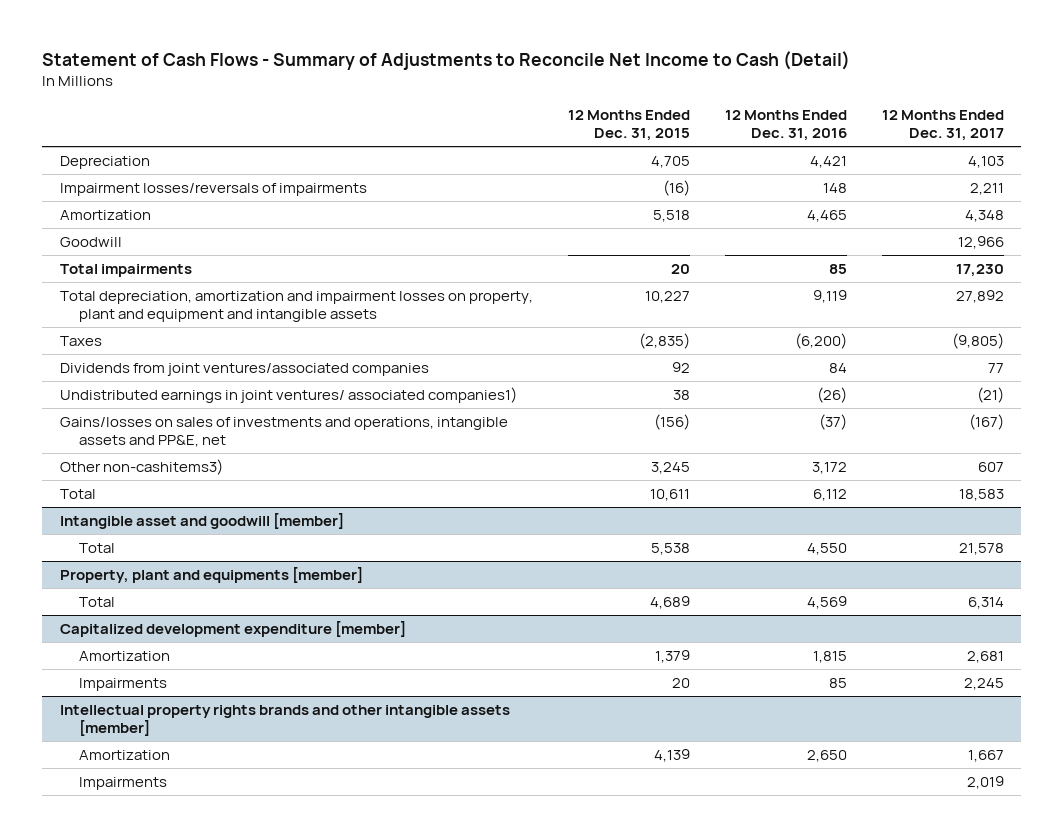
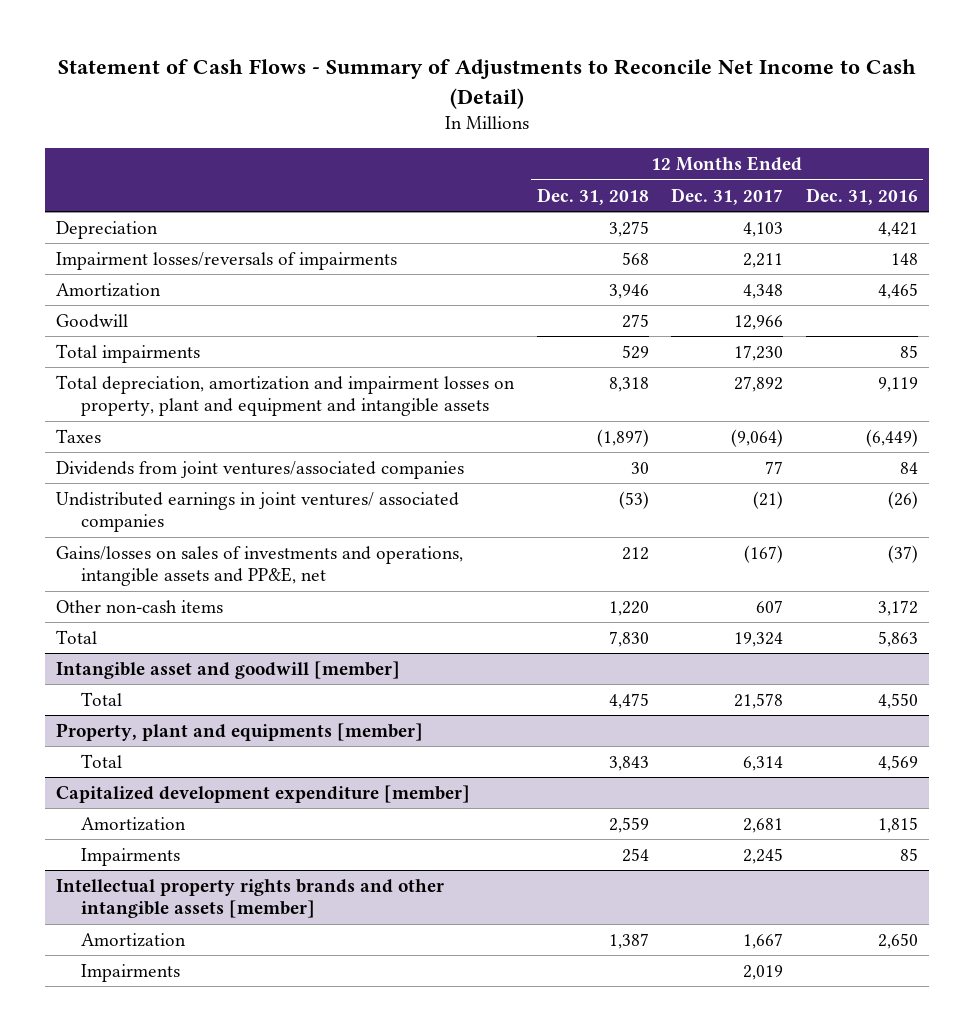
[567,110,690,142] 12 Months Ended Dec. 31, 2015 -> none
none -> [536,187,649,205] Dec. 31, 2018
[794,333,847,350] (6,200) -> [865,428,918,447] (6,449)
[951,333,1004,350] (9,805) -> [731,428,784,447] (9,064)
[59,387,517,404] Undistributed earnings in joint ventures/ associated companies1) -> [56,491,460,533] Undistributed earnings in joint ventures/ associated companies
[59,459,223,476] Other non-cashitems3) -> [56,599,224,613] Other non-cash items
[812,489,847,502] 6,112 -> [877,630,918,647] 5,863
[958,489,1004,502] 18,583 -> [734,631,784,647] 19,324

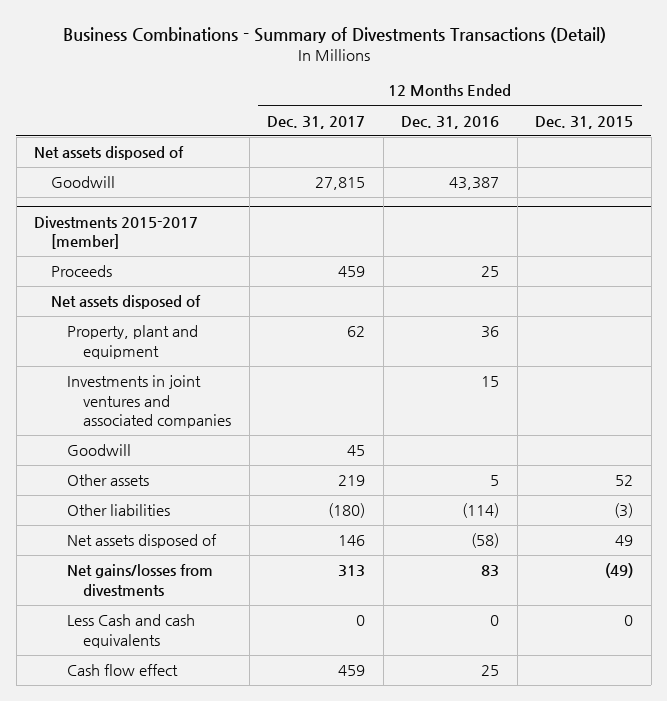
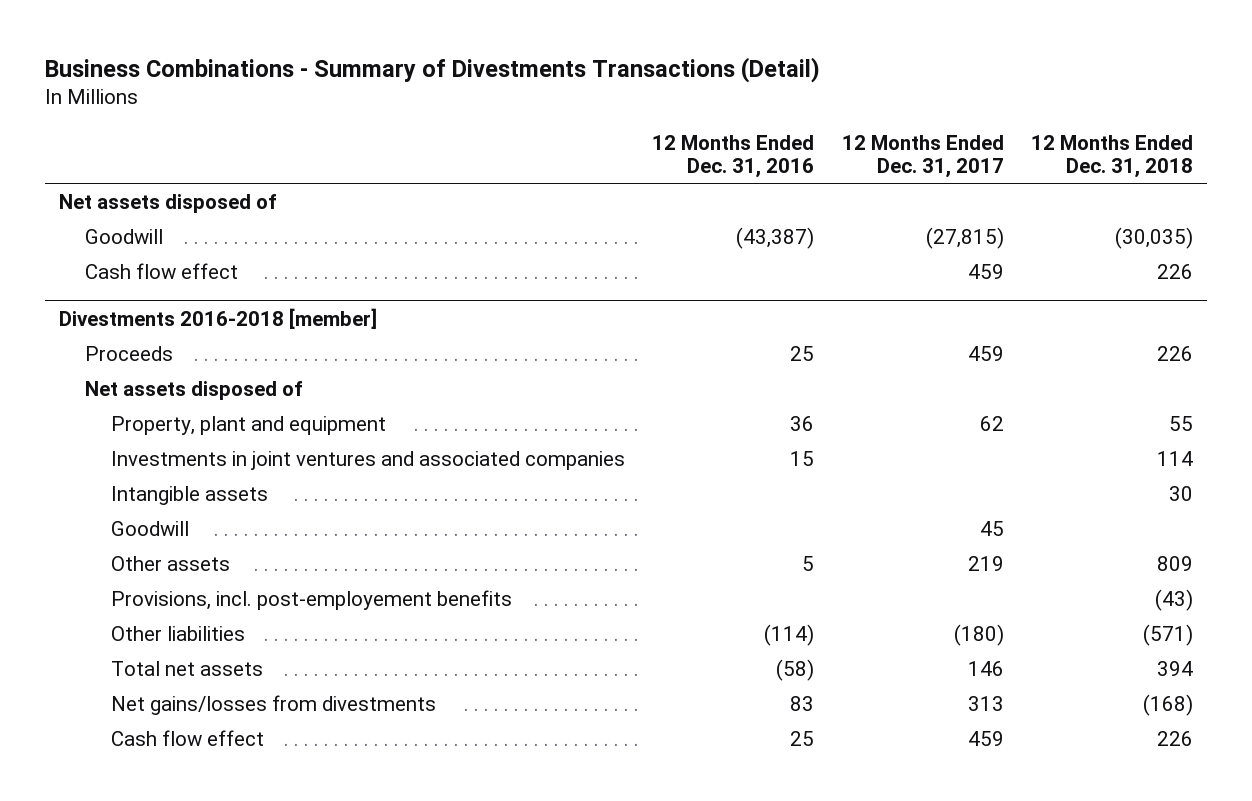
[535,115,634,129] Dec. 31, 2015 -> none
none -> [1031,134,1194,178] 12 Months Ended Dec. 31, 2018
[315,177,366,191] 27,815 -> [925,226,1004,249] (27,815)
[449,177,500,191] 43,387 -> [736,226,815,249] (43,387)
none -> [85,262,239,279] Cash flow effect
[34,216,199,250] Divestments 2015-2017 [member] -> [59,307,378,329] Divestments 2016-2018 [member]
none -> [111,485,269,505] Intangible assets
none -> [111,589,513,610] Provisions, incl. post-employement benefits
[67,534,218,549] Net assets disposed of -> [111,660,264,676] Total net assets
[67,614,196,648] Less Cash and cash equivalents -> none

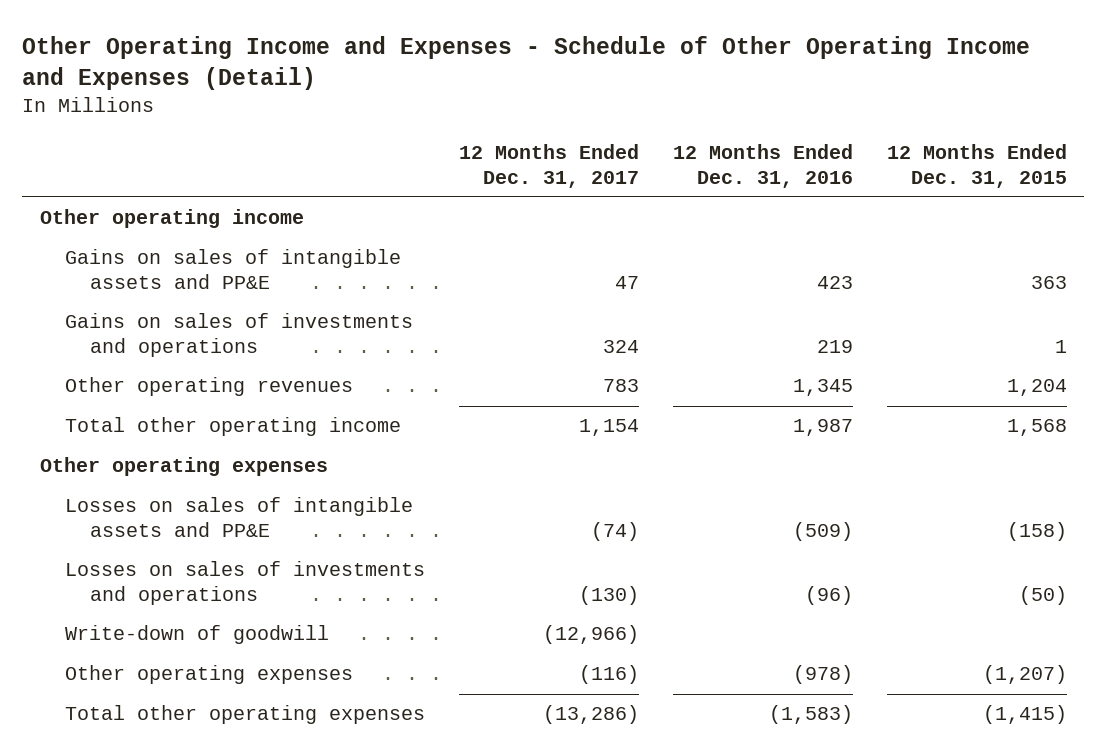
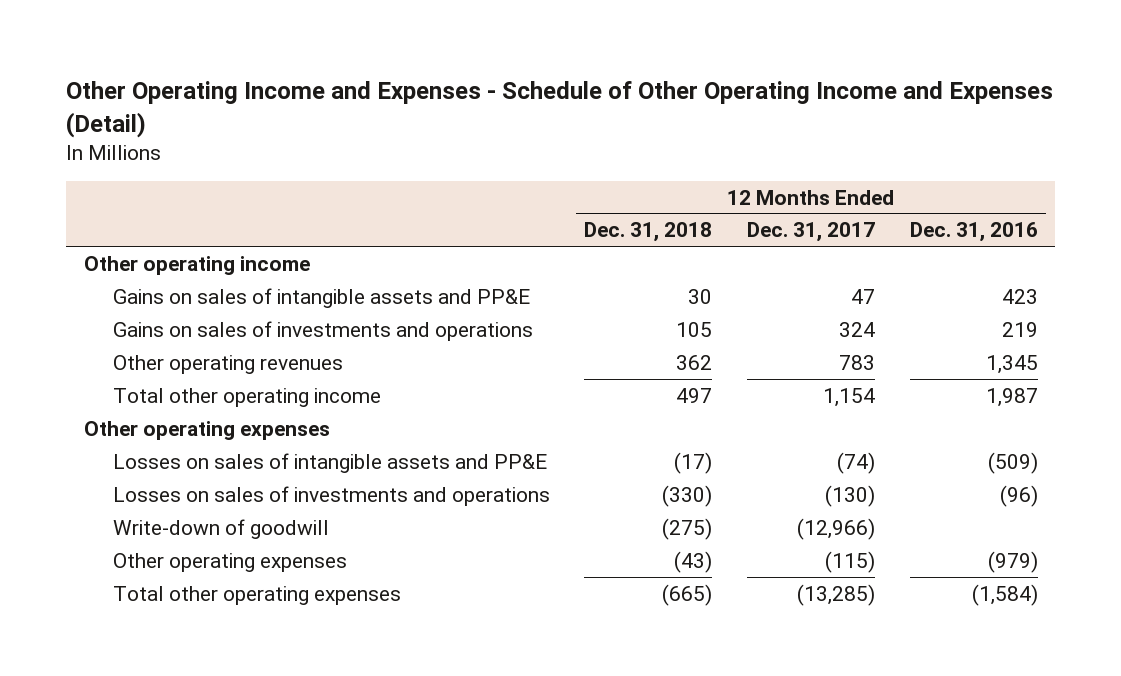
[887,143,1068,188] 12 Months Ended Dec. 31, 2015 -> none
none -> [584,222,713,243] Dec. 31, 2018
[578,665,639,685] (116) -> [824,550,875,573] (115)
[793,665,854,685] (978) -> [987,550,1038,573] (979)
[542,705,639,725] (13,286) -> [796,583,875,606] (13,285)
[769,705,854,725] (1,583) -> [971,583,1038,606] (1,584)

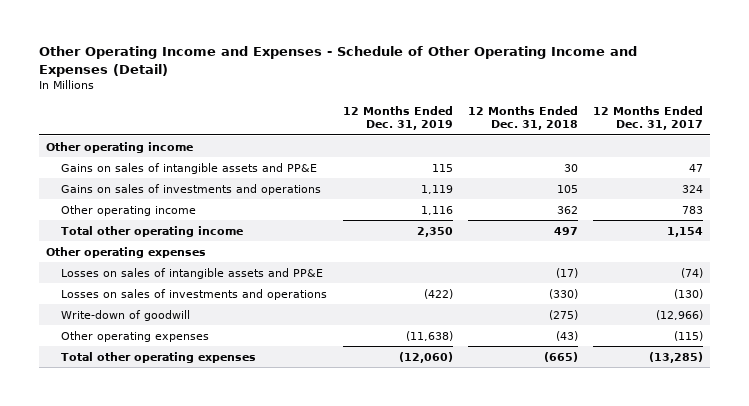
[909,222,1038,243] Dec. 31, 2016 -> none
none -> [342,106,453,130] 12 Months Ended Dec. 31, 2019
[112,354,343,374] Other operating revenues -> [61,204,197,216] Other operating income

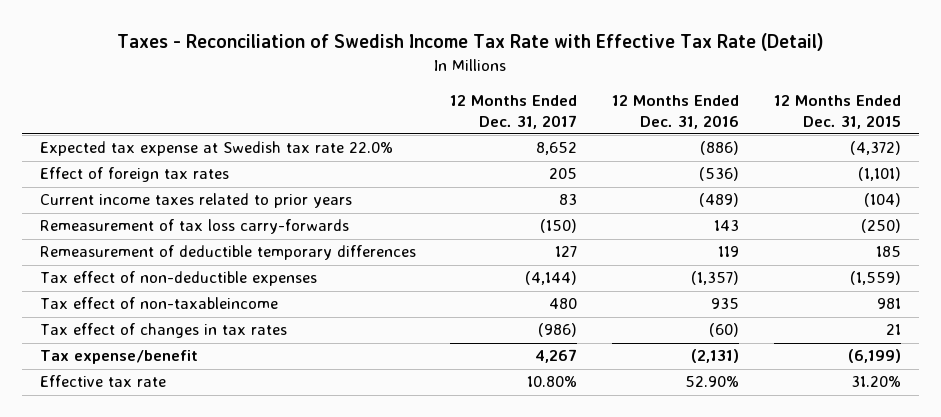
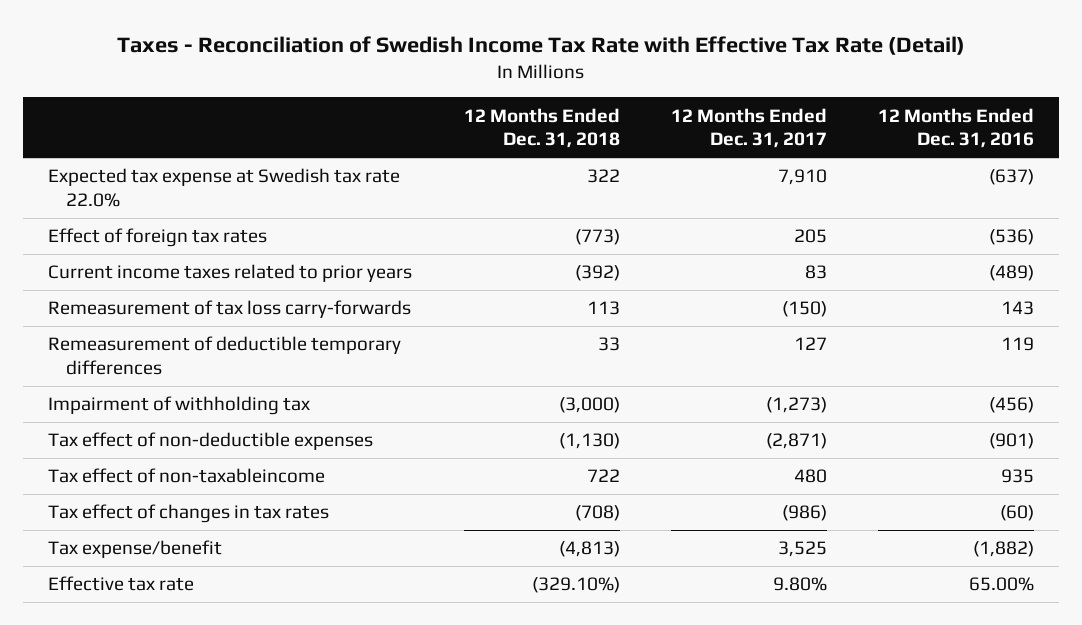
[774,94,902,129] 12 Months Ended Dec. 31, 2015 -> none
none -> [463,107,620,149] 12 Months Ended Dec. 31, 2018
[536,142,578,156] 8,652 -> [777,169,827,186] 7,910
[700,141,740,156] (886) -> [988,169,1034,186] (637)
none -> [48,396,311,416] Impairment of withholding tax
[525,271,578,286] (4,144) -> [765,433,827,450] (2,871)
[691,271,740,286] (1,357) -> [988,433,1034,450] (901)
[535,349,578,364] 4,267 -> [777,541,827,558] 3,525
[691,349,740,364] (2,131) -> [972,541,1034,558] (1,882)
[527,376,578,388] 10.80% -> [772,577,827,592] 9.80%
[685,376,740,388] 52.90% -> [968,577,1034,592] 65.00%

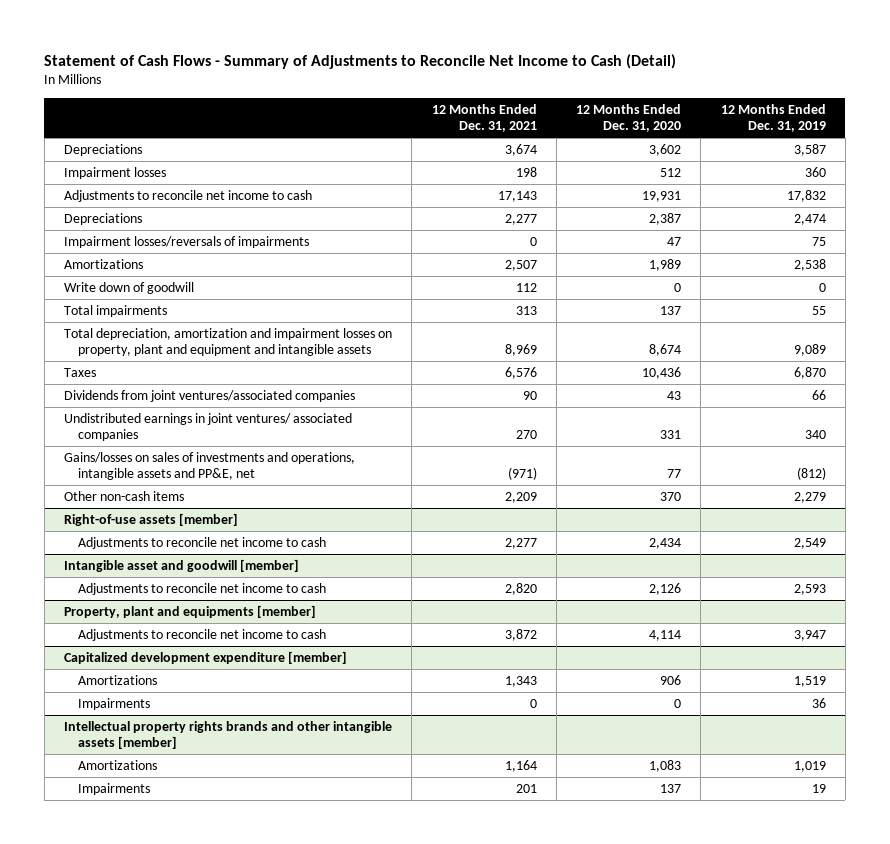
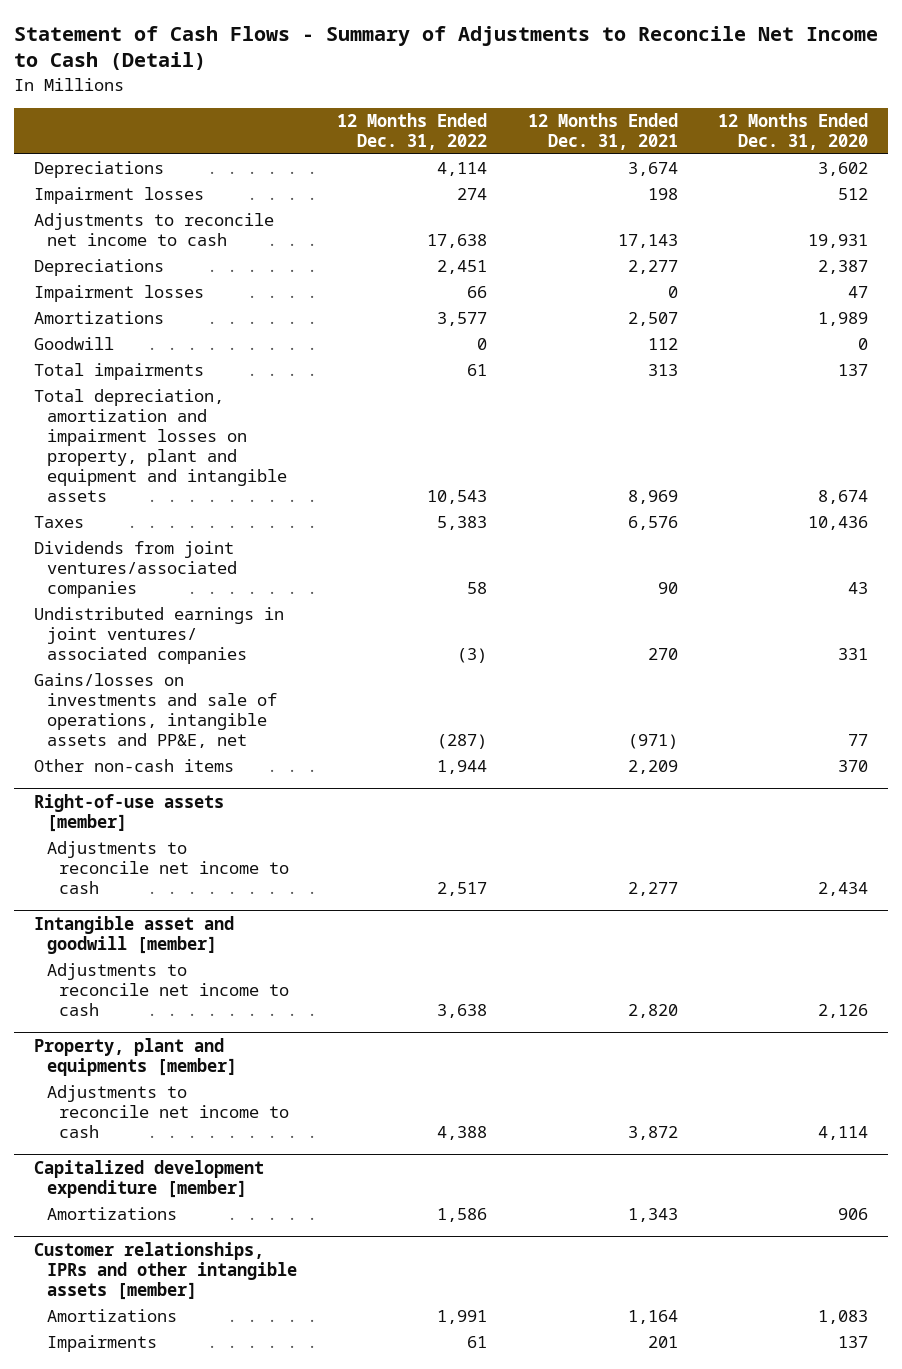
[720,104,826,133] 12 Months Ended Dec. 31, 2019 -> none
none -> [337,113,488,151] 12 Months Ended Dec. 31, 2022
[64,235,310,248] Impairment losses/reversals of impairments -> [34,285,205,303] Impairment losses
[64,281,195,294] Write down of goodwill -> [34,337,115,351] Goodwill
[64,451,356,481] Gains/losses on sales of investments and operations, intangible assets and PP&E, net -> [34,673,277,749] Gains/losses on investments and sale of operations, intangible assets and PP&E, net
[78,697,151,710] Impairments -> none
[64,720,393,750] Intellectual property rights brands and other intangible assets [member] -> none
none -> [34,1242,297,1301] Customer relationships, IPRs and other intangible assets [member]

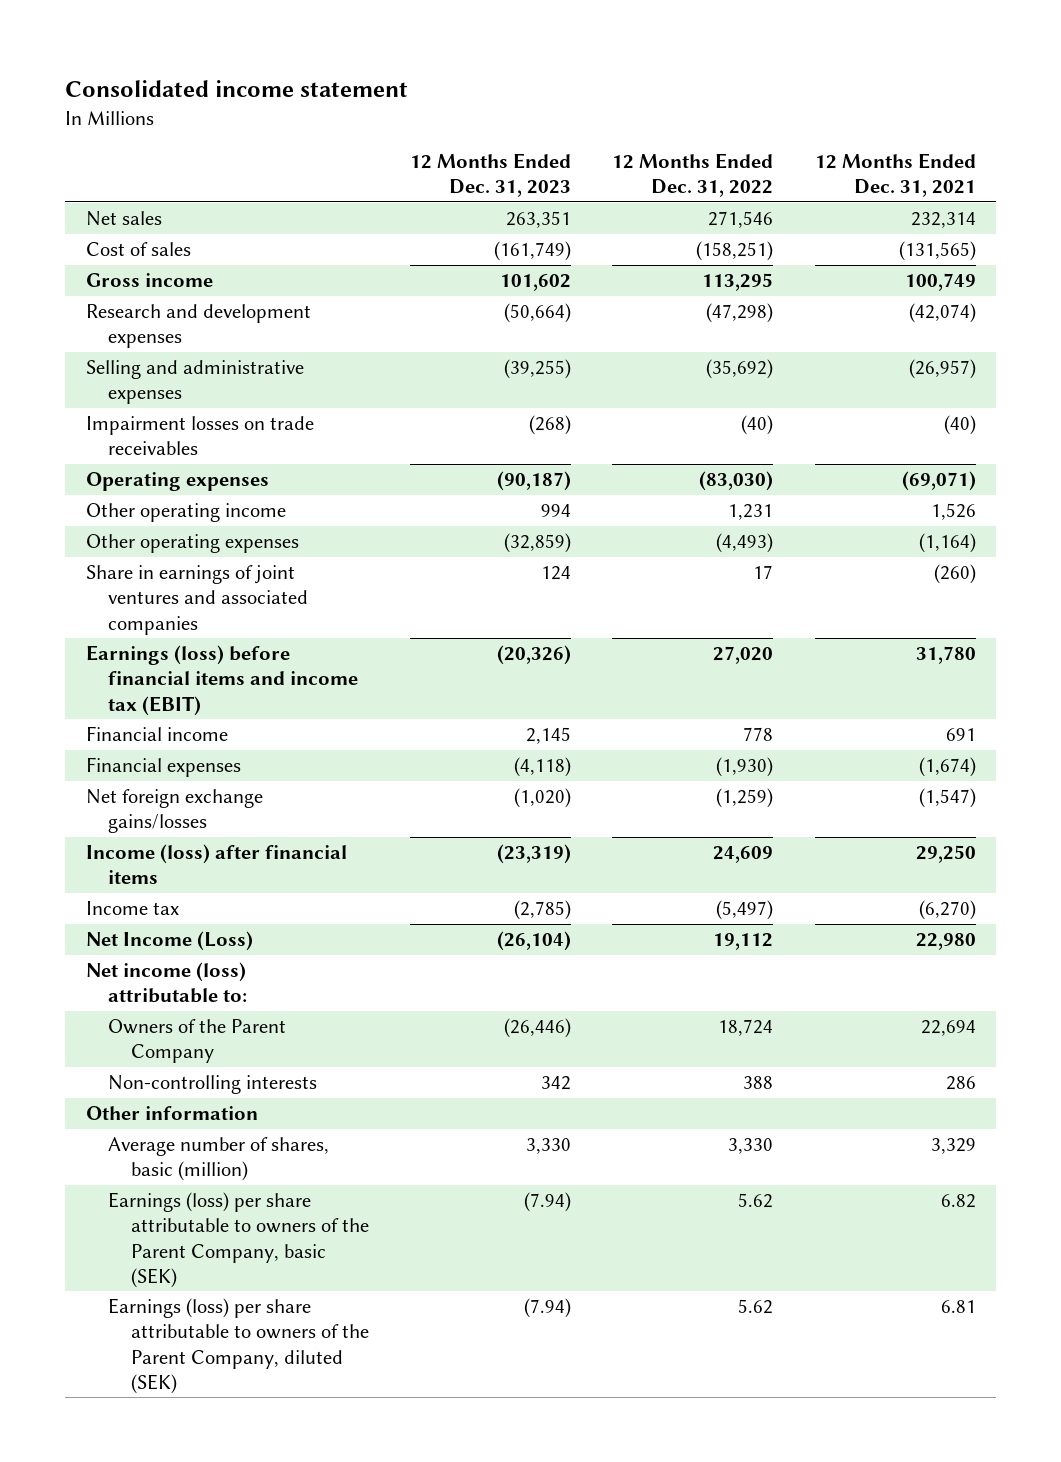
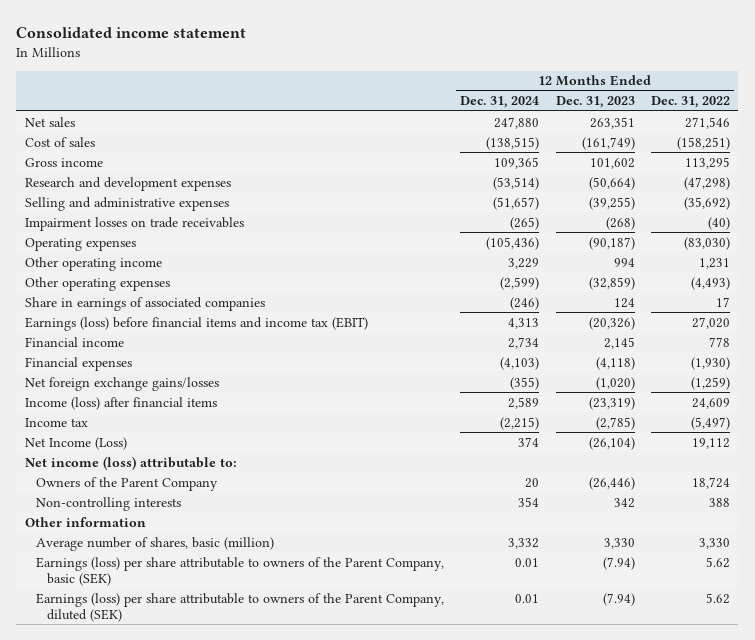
[814,152,976,198] 12 Months Ended Dec. 31, 2021 -> none
none -> [460,96,540,109] Dec. 31, 2024
[85,565,309,635] Share in earnings of joint ventures and associated companies -> [24,296,265,311] Share in earnings of associated companies

